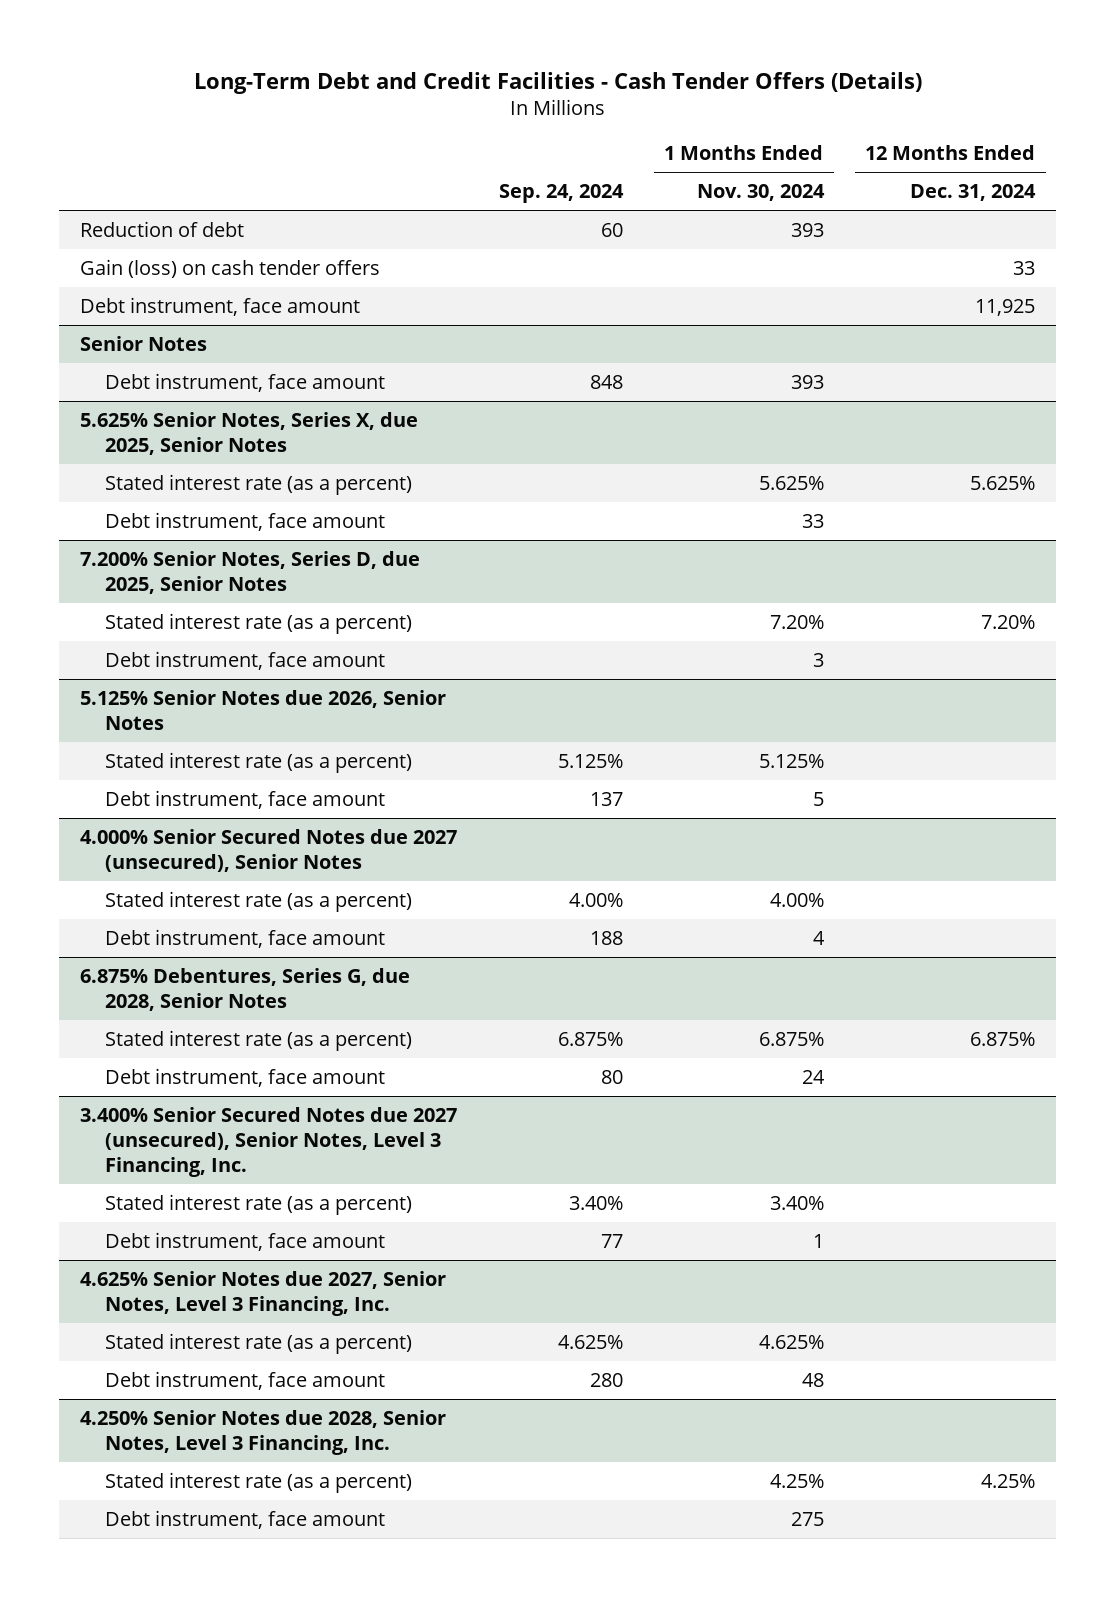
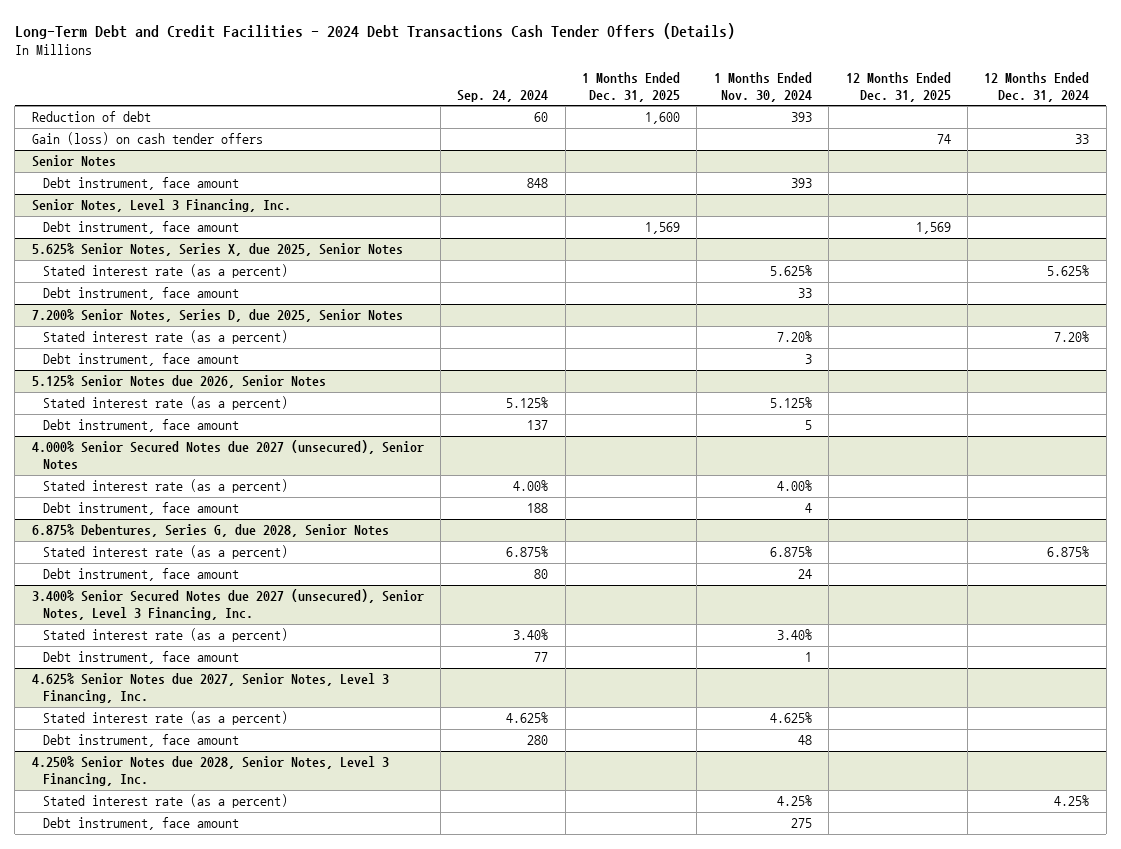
[193,72,922,95] Long-Term Debt and Credit Facilities - Cash Tender Offers (Details) -> [14,22,735,39] Long-Term Debt and Credit Facilities - 2024 Debt Transactions Cash Tender Offers (Details)
none -> [582,71,681,102] 1 Months Ended Dec. 31, 2025
none -> [845,71,951,102] 12 Months Ended Dec. 31, 2025
[80,296,361,316] Debt instrument, face amount -> none
none -> [31,199,291,213] Senior Notes, Level 3 Financing, Inc.
none -> [42,221,239,235] Debt instrument, face amount

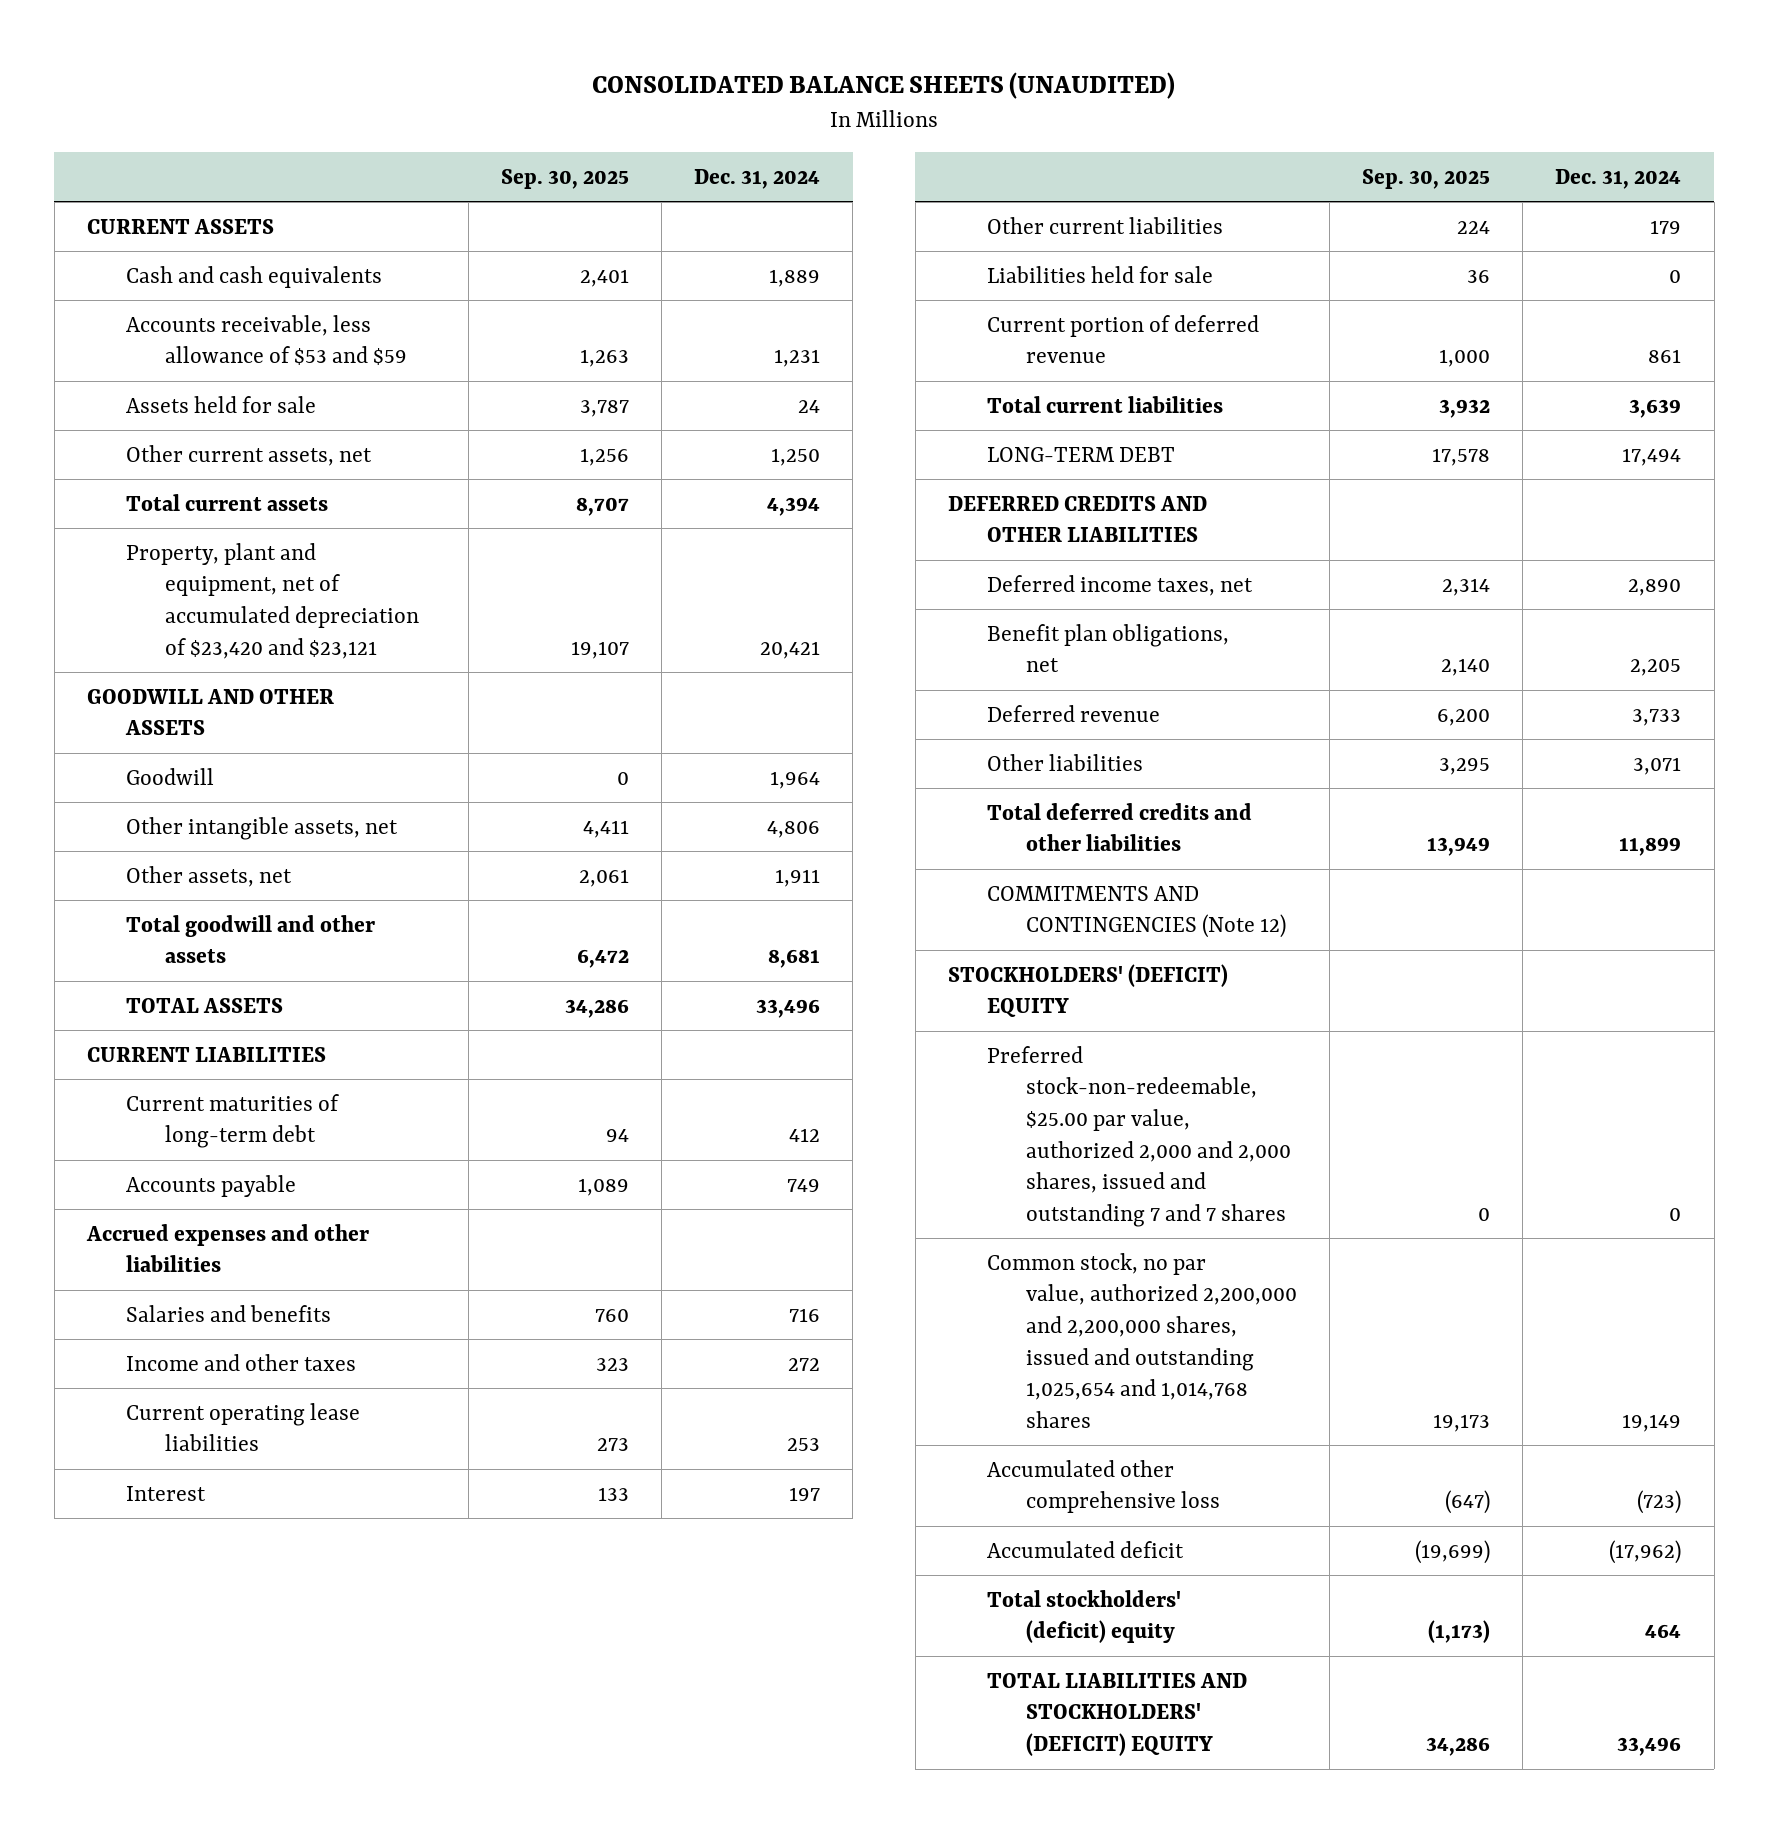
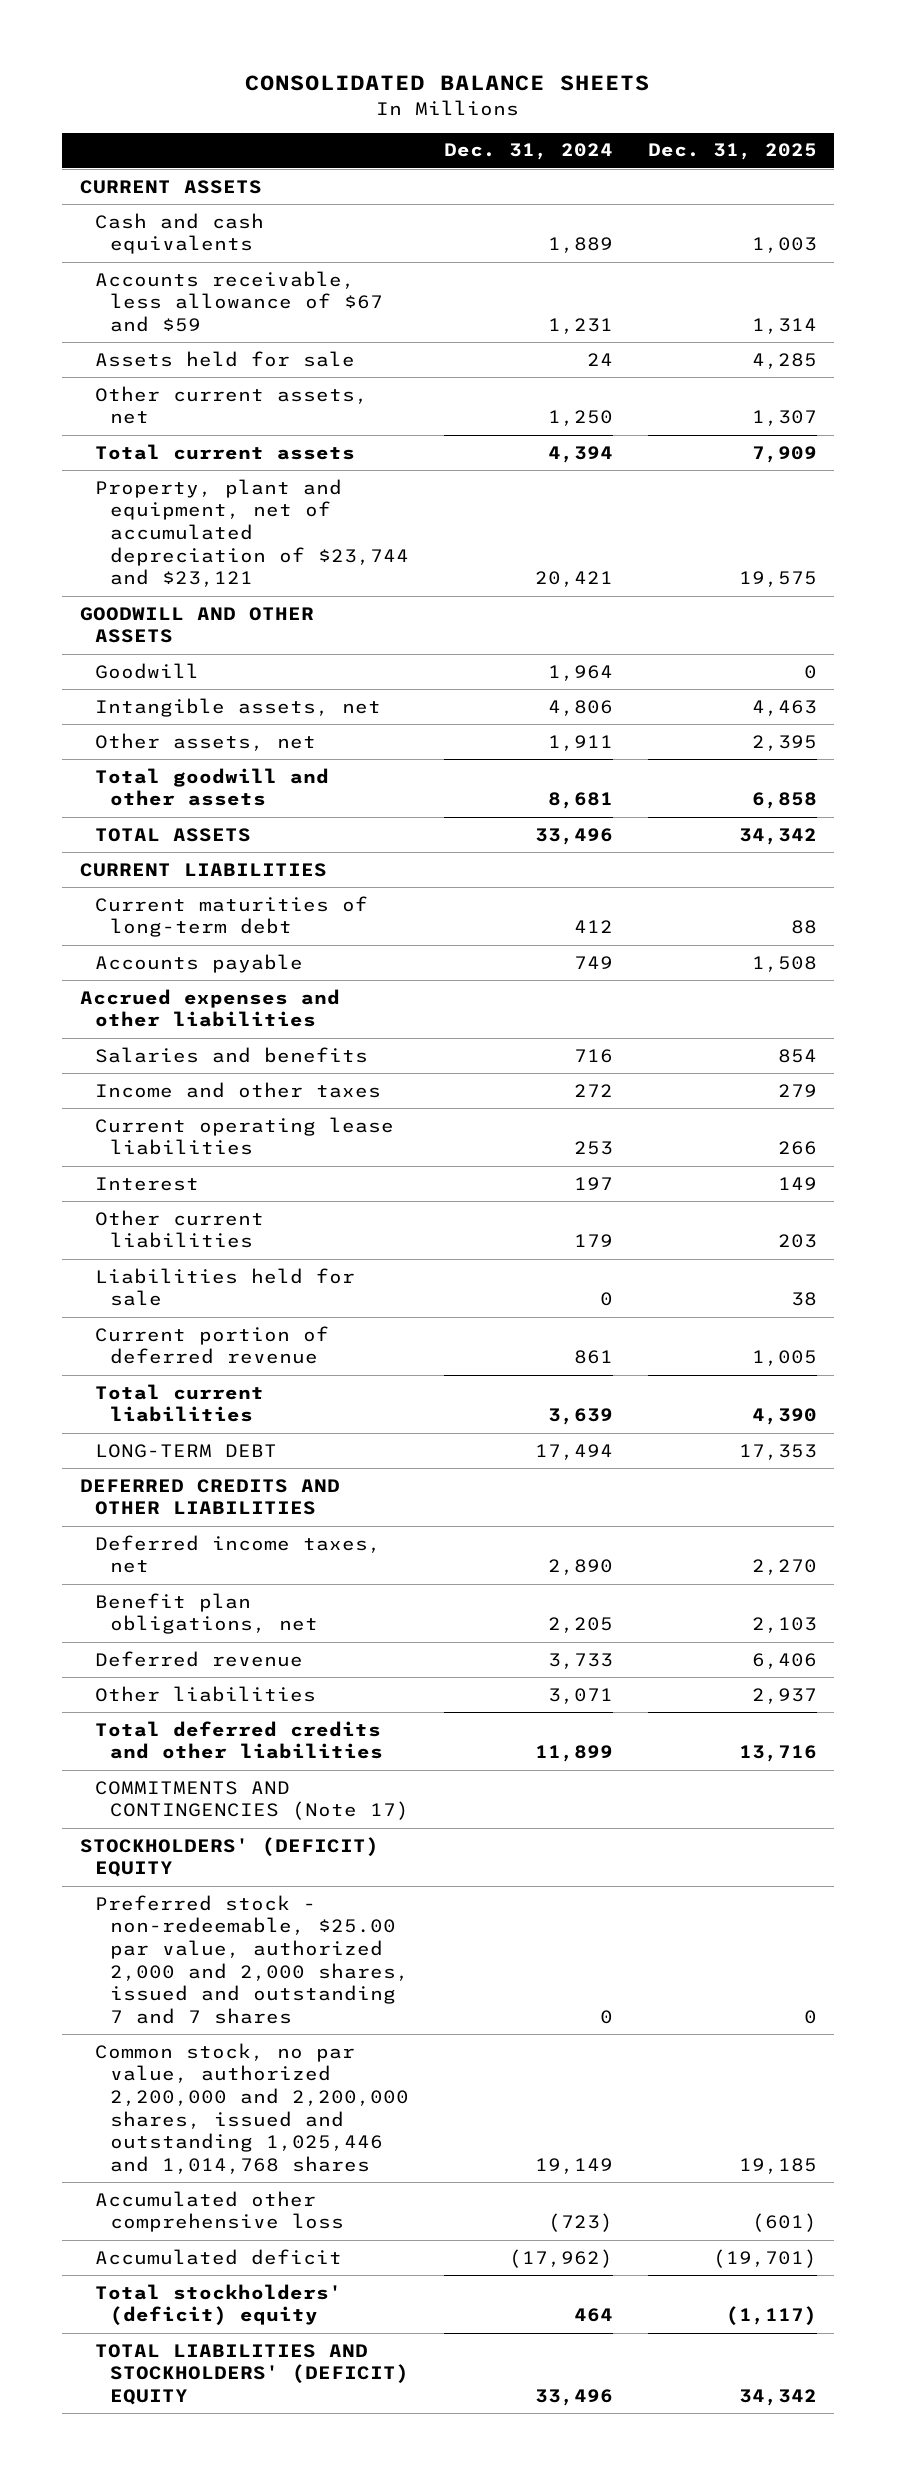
[592,72,1176,100] CONSOLIDATED BALANCE SHEETS (UNAUDITED) -> [245,75,651,92] CONSOLIDATED BALANCE SHEETS
[501,168,630,189] Sep. 30, 2025 -> none
none -> [647,143,817,161] Dec. 31, 2025
[125,314,408,366] Accounts receivable, less allowance of $53 and $59 -> [94,270,383,333] Accounts receivable, less allowance of $67 and $59
[125,542,420,659] Property, plant and equipment, net of accumulated depreciation of $23,420 and $23,121 -> [94,478,409,588] Property, plant and equipment, net of accumulated depreciation of $23,744 and $23,121
[125,816,398,840] Other intangible assets, net -> [94,697,381,717] Intangible assets, net
[987,885,1287,939] COMMITMENTS AND CONTINGENCIES (Note 12) -> [94,1780,409,1821] COMMITMENTS AND CONTINGENCIES (Note 17)
[987,1045,1292,1227] Preferred stock-non-redeemable, $25.00 par value, authorized 2,000 and 2,000 shares, issued and outstanding 7 and 7 shares -> [94,1894,409,2024] Preferred stock - non-redeemable, $25.00 par value, authorized 2,000 and 2,000 shares, issued and outstanding 7 and 7 shares
[987,1252,1298,1428] Common stock, no par value, authorized 2,200,000 and 2,200,000 shares, issued and outstanding 1,025,654 and 1,014,768 shares -> [94,2042,409,2174] Common stock, no par value, authorized 2,200,000 and 2,200,000 shares, issued and outstanding 1,025,446 and 1,014,768 shares

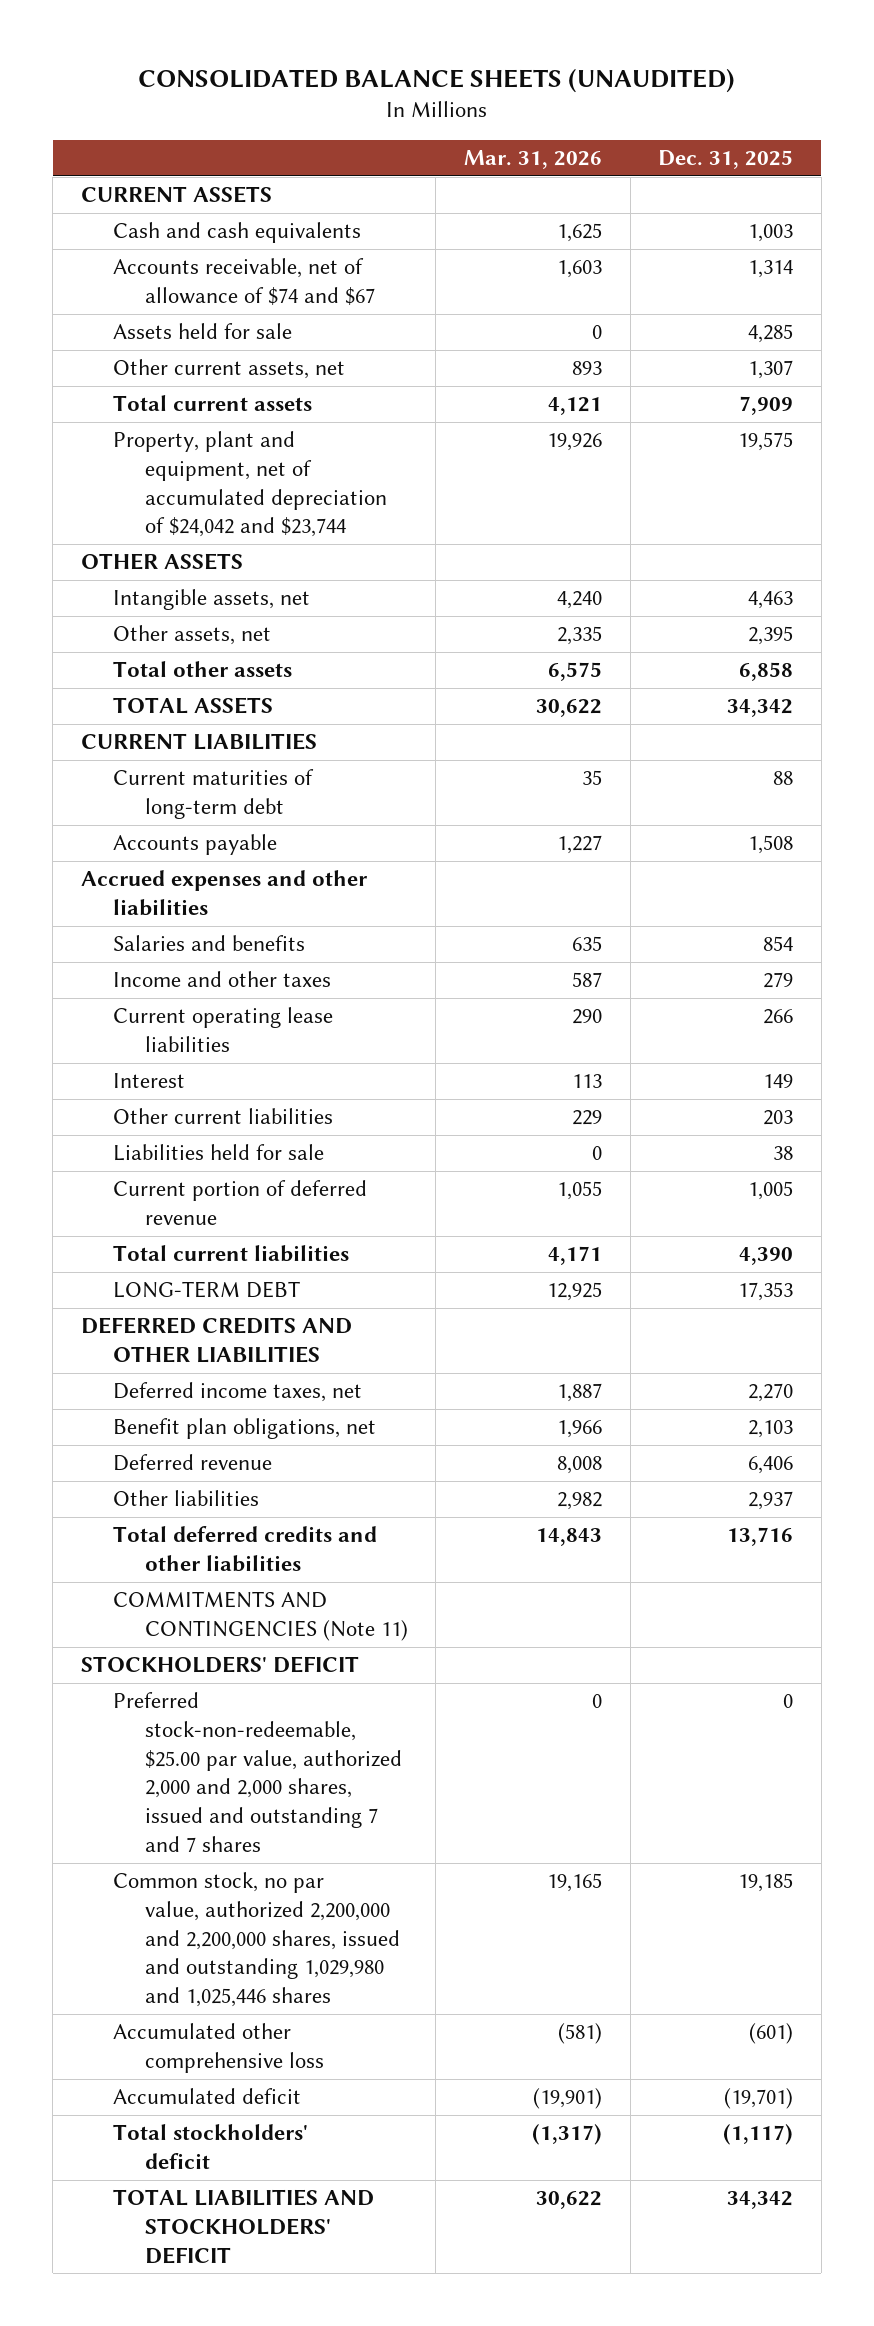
[245,75,651,92] CONSOLIDATED BALANCE SHEETS -> [137,68,735,94] CONSOLIDATED BALANCE SHEETS (UNAUDITED)
[443,143,613,161] Dec. 31, 2024 -> none
none -> [464,149,603,169] Mar. 31, 2026
[94,270,383,333] Accounts receivable, less allowance of $67 and $59 -> [112,258,375,305] Accounts receivable, net of allowance of $74 and $67
[94,662,199,679] Goodwill -> none
[94,478,409,588] Property, plant and equipment, net of accumulated depreciation of $23,744 and $23,121 -> [112,431,387,538] Property, plant and equipment, net of accumulated depreciation of $24,042 and $23,744
[79,606,314,644] GOODWILL AND OTHER ASSETS -> [80,553,243,571] OTHER ASSETS
[94,767,329,807] Total goodwill and other assets -> [112,661,292,678] Total other assets
[94,1780,409,1821] COMMITMENTS AND CONTINGENCIES (Note 17) -> [112,1591,408,1641] COMMITMENTS AND CONTINGENCIES (Note 11)
[79,1836,379,1878] STOCKHOLDERS' (DEFICIT) EQUITY -> [80,1656,359,1674] STOCKHOLDERS' DEFICIT
[94,1894,409,2024] Preferred stock - non-redeemable, $25.00 par value, authorized 2,000 and 2,000 shares, issued and outstanding 7 and 7 shares -> [112,1692,402,1852] Preferred stock-non-redeemable, $25.00 par value, authorized 2,000 and 2,000 shares, issued and outstanding 7 and 7 shares
[94,2042,409,2174] Common stock, no par value, authorized 2,200,000 and 2,200,000 shares, issued and outstanding 1,025,446 and 1,014,768 shares -> [112,1872,400,2008] Common stock, no par value, authorized 2,200,000 and 2,200,000 shares, issued and outstanding 1,029,980 and 1,025,446 shares
[94,2283,342,2326] Total stockholders' (deficit) equity -> [112,2124,308,2169] Total stockholders' deficit
[94,2343,409,2406] TOTAL LIABILITIES AND STOCKHOLDERS' (DEFICIT) EQUITY -> [112,2189,374,2264] TOTAL LIABILITIES AND STOCKHOLDERS' DEFICIT

